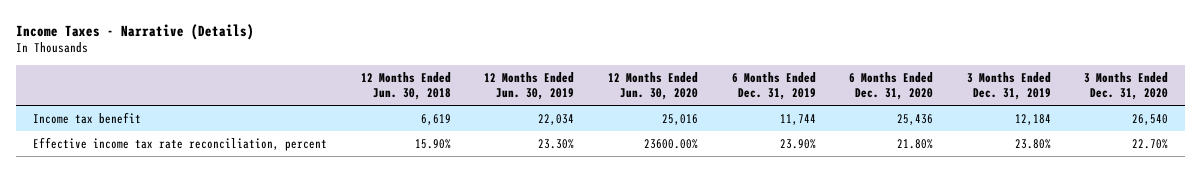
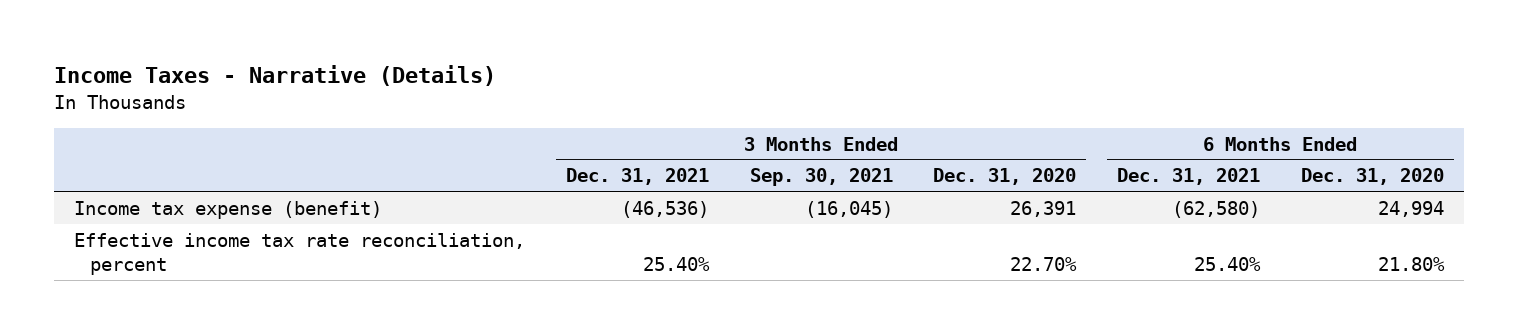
[360,71,451,101] 12 Months Ended Jun. 30, 2018 -> none
[484,71,575,101] 12 Months Ended Jun. 30, 2019 -> none
[607,71,698,101] 12 Months Ended Jun. 30, 2020 -> none
[731,71,816,101] 6 Months Ended Dec. 31, 2019 -> none
[966,71,1051,101] 3 Months Ended Dec. 31, 2019 -> none
none -> [565,168,709,186] Dec. 31, 2021
none -> [749,168,893,187] Sep. 30, 2021
none -> [1116,168,1260,186] Dec. 31, 2021
[33,111,142,124] Income tax benefit -> [74,200,383,219] Income tax expense (benefit)
[897,113,934,125] 25,436 -> [1377,200,1444,217] 24,994
[1132,113,1169,125] 26,540 -> [1010,200,1077,217] 26,391

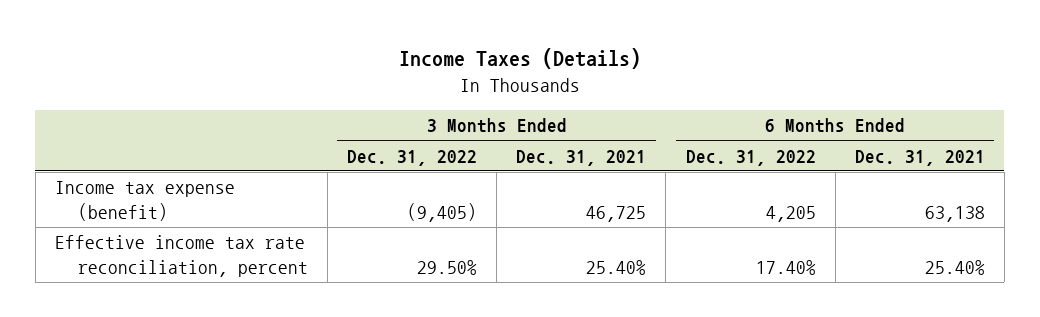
[53,65,496,87] Income Taxes - Narrative (Details) -> [398,48,641,70] Income Taxes (Details)
[749,168,893,187] Sep. 30, 2021 -> none
[933,168,1077,186] Dec. 31, 2020 -> none
[1300,168,1444,186] Dec. 31, 2020 -> none
none -> [347,149,478,166] Dec. 31, 2022
none -> [685,149,816,166] Dec. 31, 2022
[620,200,709,218] (46,536) -> [586,206,647,223] 46,725
[1171,200,1260,218] (62,580) -> [924,206,985,223] 63,138

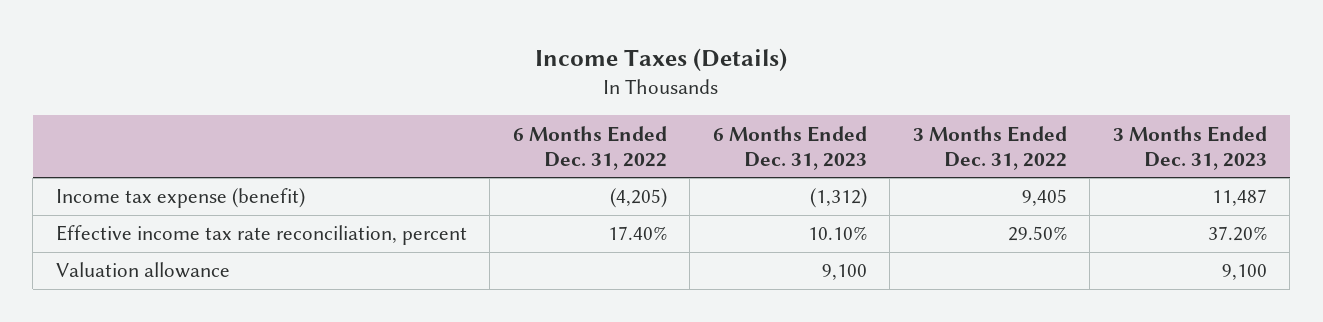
[516,149,647,166] Dec. 31, 2021 -> none
[854,149,985,166] Dec. 31, 2021 -> none
none -> [712,125,867,170] 6 Months Ended Dec. 31, 2023
none -> [1112,125,1267,170] 3 Months Ended Dec. 31, 2023
[407,203,478,223] (9,405) -> [1021,189,1067,207] 9,405
[765,206,816,223] 4,205 -> [609,188,667,209] (4,205)
none -> [55,262,230,279] Valuation allowance

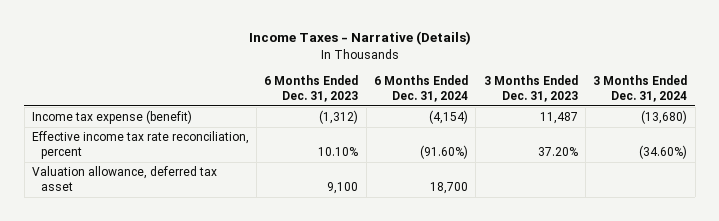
[535,47,788,71] Income Taxes (Details) -> [248,31,471,46] Income Taxes - Narrative (Details)
[512,125,667,170] 6 Months Ended Dec. 31, 2022 -> none
[912,125,1067,170] 3 Months Ended Dec. 31, 2022 -> none
none -> [374,74,469,102] 6 Months Ended Dec. 31, 2024
none -> [593,74,688,102] 3 Months Ended Dec. 31, 2024
[55,262,230,279] Valuation allowance -> none
none -> [31,166,217,192] Valuation allowance, deferred tax asset

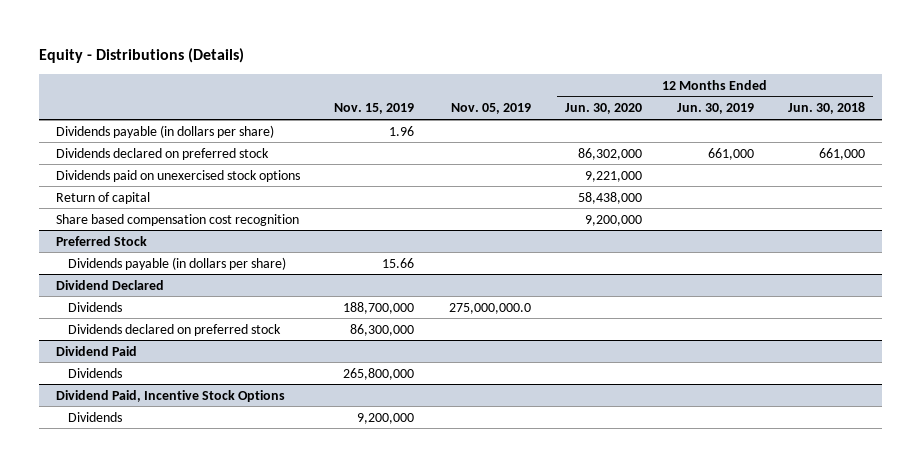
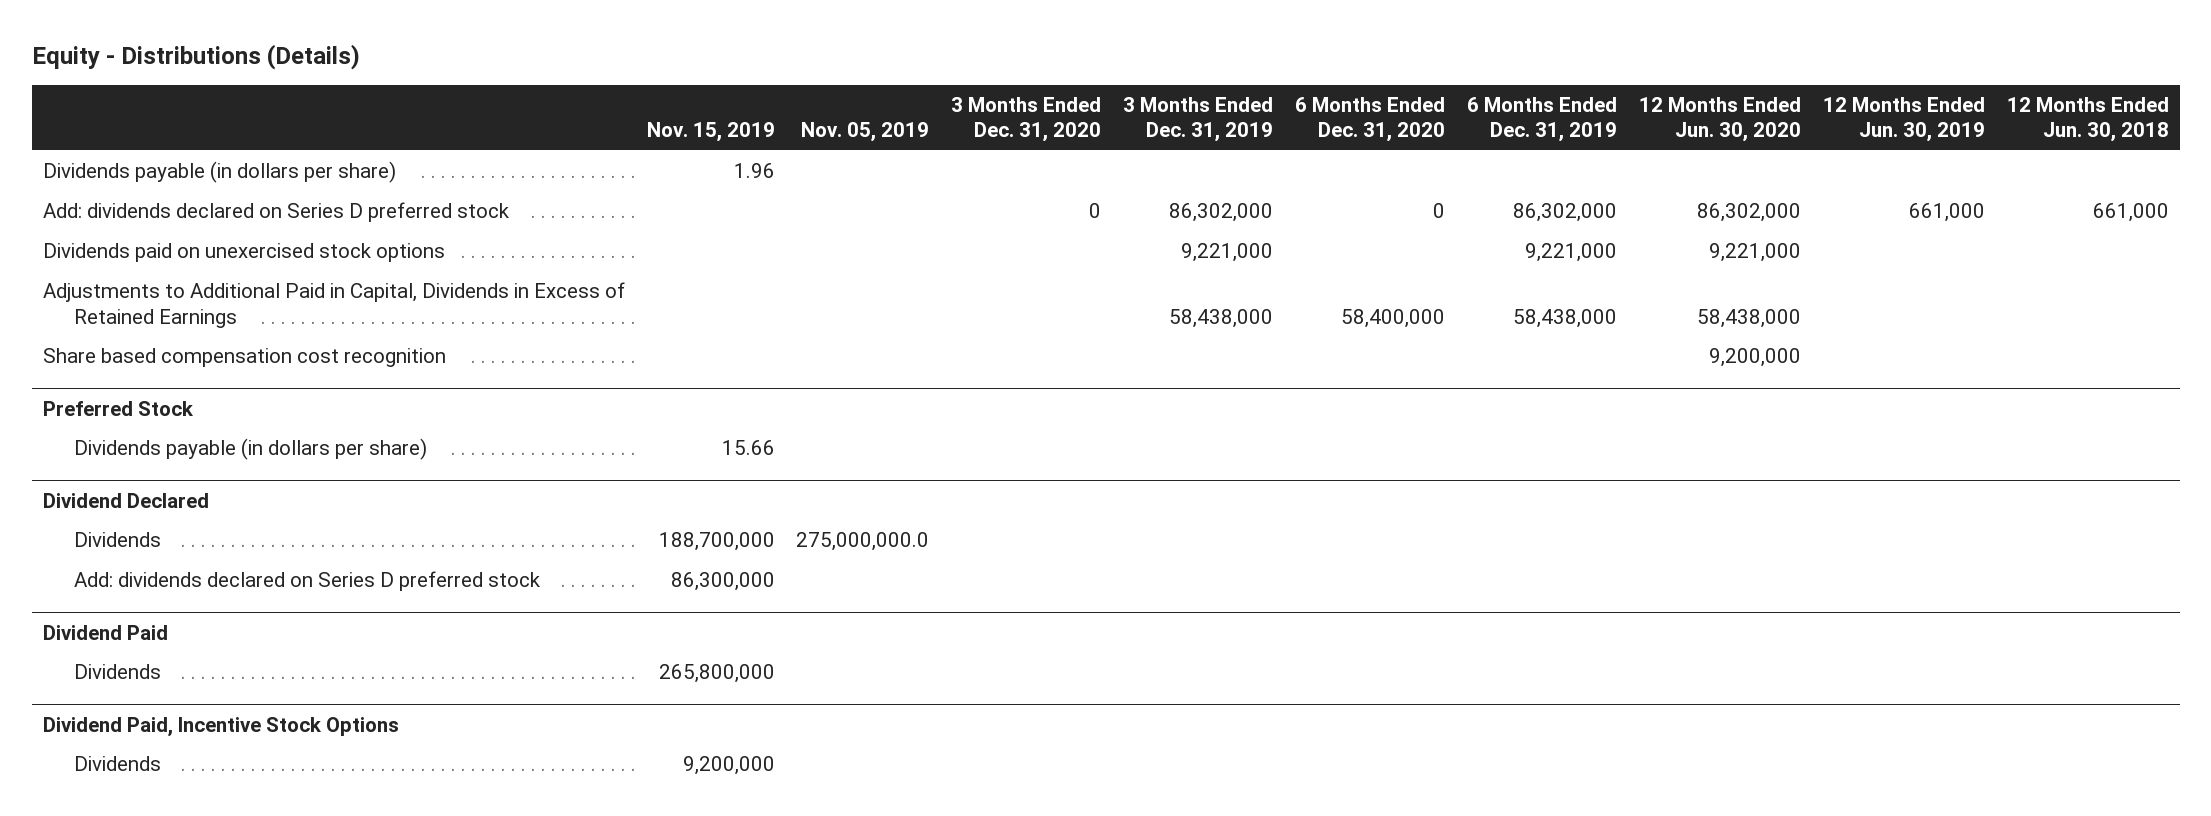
none -> [951,96,1102,143] 3 Months Ended Dec. 31, 2020
none -> [1123,96,1274,143] 3 Months Ended Dec. 31, 2019
none -> [1295,96,1446,143] 6 Months Ended Dec. 31, 2020
none -> [1466,96,1617,143] 6 Months Ended Dec. 31, 2019
[55,147,269,160] Dividends declared on preferred stock -> [42,202,509,223] Add: dividends declared on Series D preferred stock
[55,191,150,204] Return of capital -> [42,282,625,328] Adjustments to Additional Paid in Capital, Dividends in Excess of Retained Earnings
[68,323,282,336] Dividends declared on preferred stock -> [74,571,541,592] Add: dividends declared on Series D preferred stock

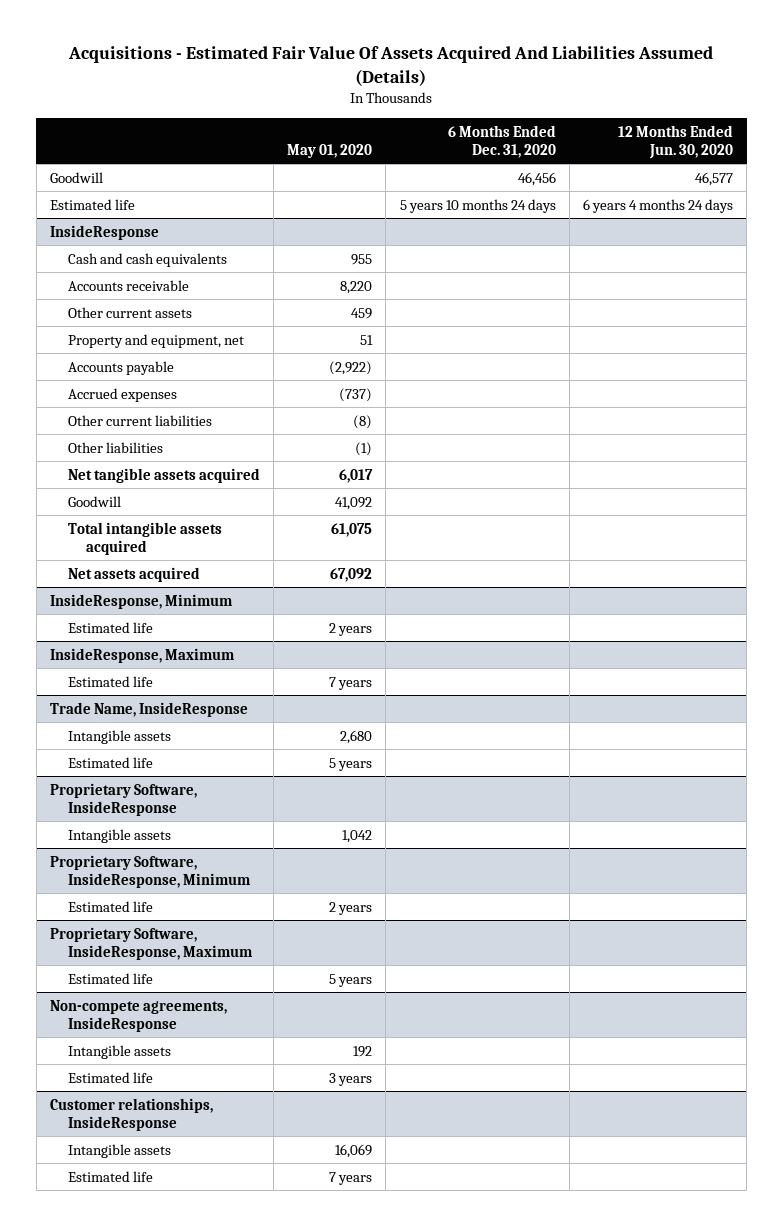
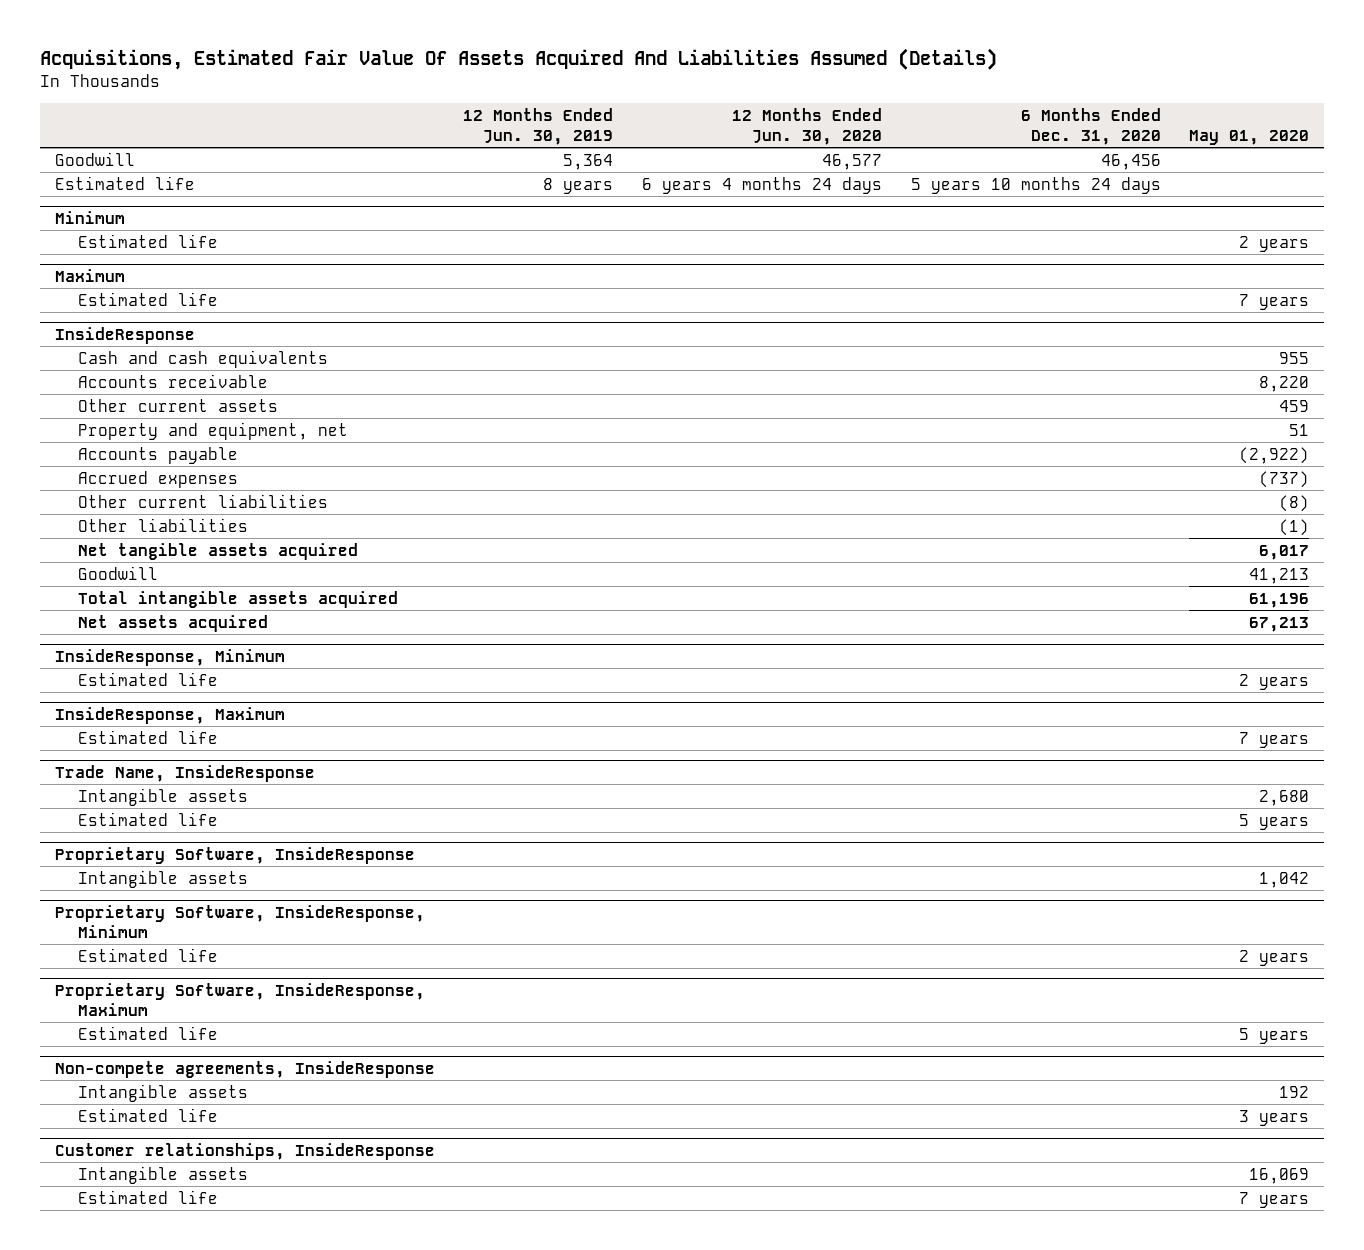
[68,46,714,86] Acquisitions - Estimated Fair Value Of Assets Acquired And Liabilities Assumed (Details) -> [40,48,998,71] Acquisitions, Estimated Fair Value Of Assets Acquired And Liabilities Assumed (Details)
none -> [463,107,614,145] 12 Months Ended Jun. 30, 2019
none -> [54,210,125,224] Minimum
none -> [78,233,219,248] Estimated life
none -> [54,268,125,282] Maximum
none -> [78,291,219,306] Estimated life
[335,496,373,510] 41,092 -> [1249,567,1310,584] 41,213
[331,522,373,537] 61,075 -> [1249,592,1310,608] 61,196
[330,567,373,582] 67,092 -> [1249,616,1310,632] 67,213

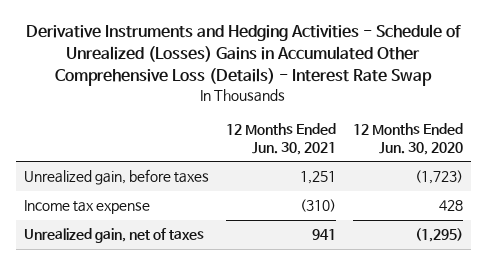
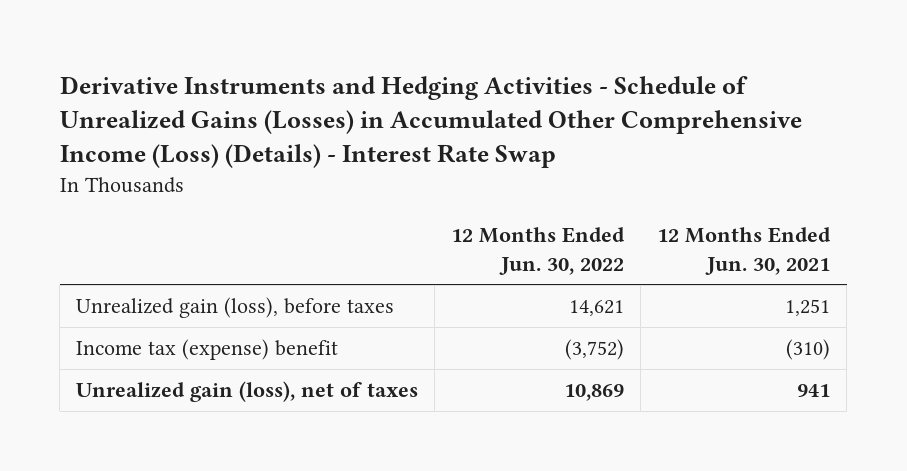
[26,24,462,87] Derivative Instruments and Hedging Activities - Schedule of Unrealized (Losses) Gains in Accumulated Other Comprehensive Loss (Details) - Interest Rate Swap -> [59,75,802,169] Derivative Instruments and Hedging Activities - Schedule of Unrealized Gains (Losses) in Accumulated Other Comprehensive Income (Loss) (Details) - Interest Rate Swap
[352,122,463,155] 12 Months Ended Jun. 30, 2020 -> none
none -> [451,227,626,275] 12 Months Ended Jun. 30, 2022
[23,169,209,186] Unrealized gain, before taxes -> [76,296,395,318] Unrealized gain (loss), before taxes
[23,200,150,215] Income tax expense -> [76,338,339,360] Income tax (expense) benefit
[23,228,204,244] Unrealized gain, net of taxes -> [76,380,419,402] Unrealized gain (loss), net of taxes

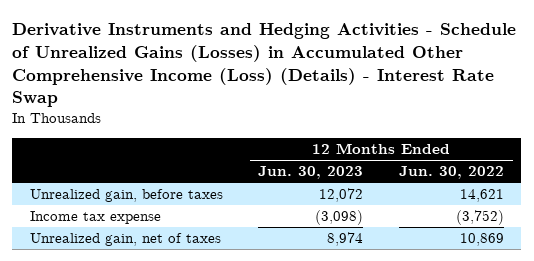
[657,227,832,275] 12 Months Ended Jun. 30, 2021 -> none
none -> [258,166,364,180] Jun. 30, 2023
[76,296,395,318] Unrealized gain (loss), before taxes -> [30,189,224,203] Unrealized gain, before taxes
[76,338,339,360] Income tax (expense) benefit -> [30,211,162,225] Income tax expense
[76,380,419,402] Unrealized gain (loss), net of taxes -> [30,233,222,247] Unrealized gain, net of taxes

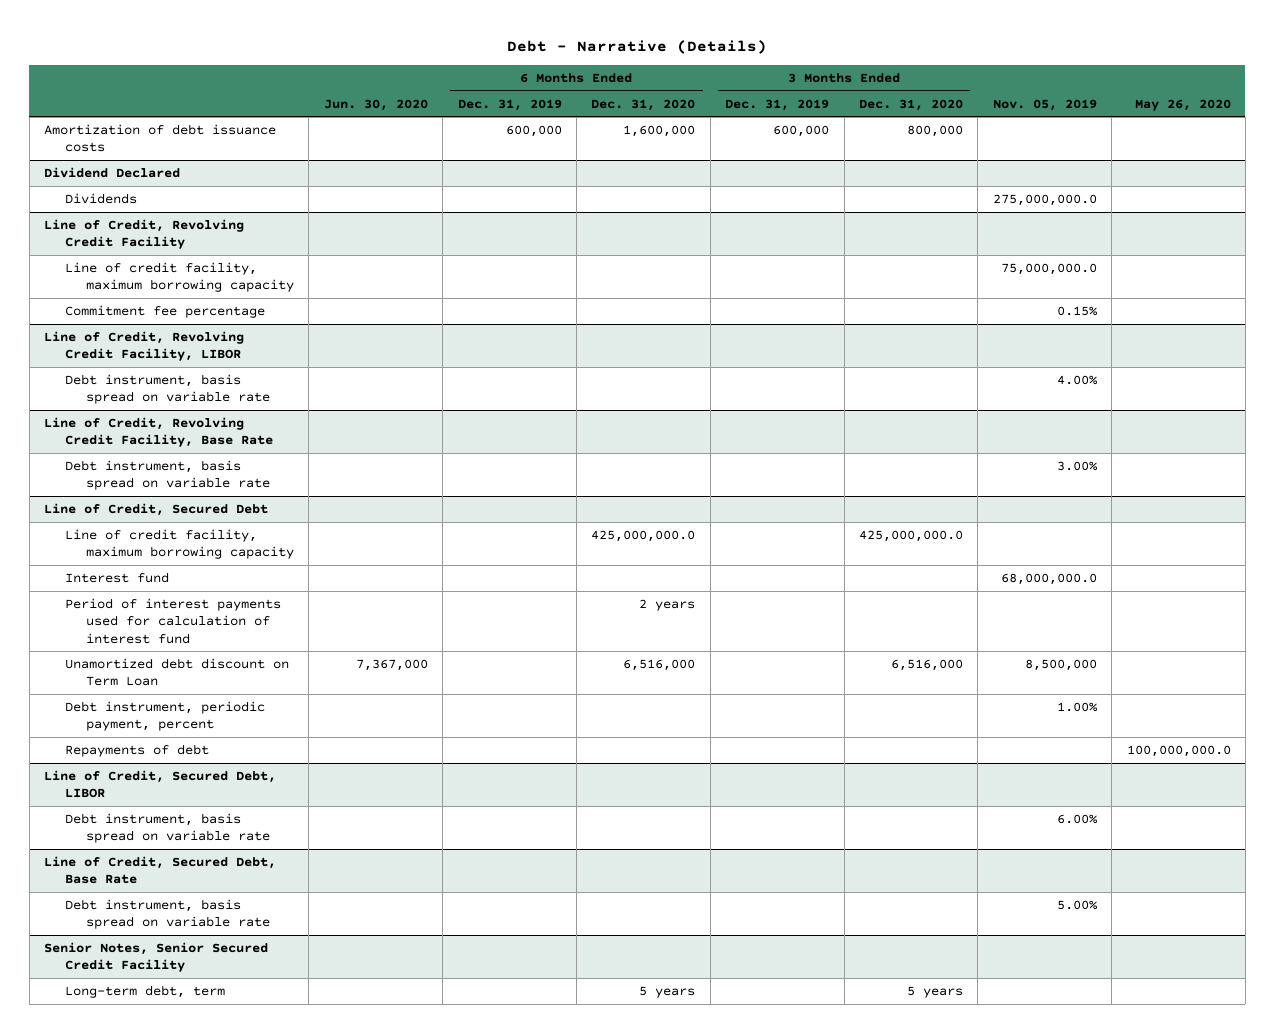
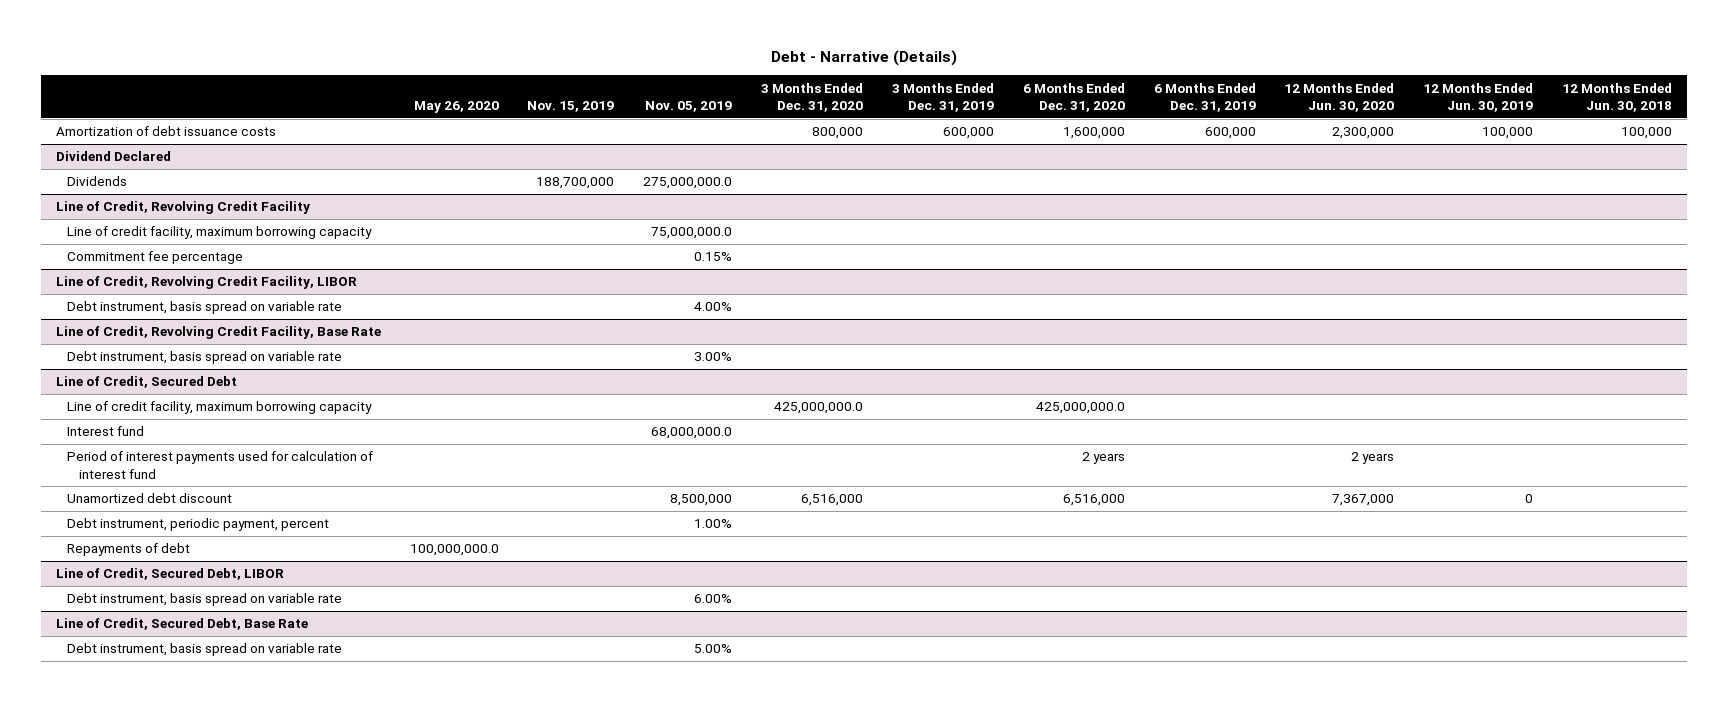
[323,98,428,111] Jun. 30, 2020 -> none
none -> [527,100,615,112] Nov. 15, 2019
none -> [1284,82,1395,112] 12 Months Ended Jun. 30, 2020
none -> [1423,82,1534,112] 12 Months Ended Jun. 30, 2019
none -> [1562,82,1673,112] 12 Months Ended Jun. 30, 2018
[65,657,290,687] Unamortized debt discount on Term Loan -> [67,493,233,504] Unamortized debt discount
[44,941,269,973] Senior Notes, Senior Secured Credit Facility -> none
[65,984,226,998] Long-term debt, term -> none

